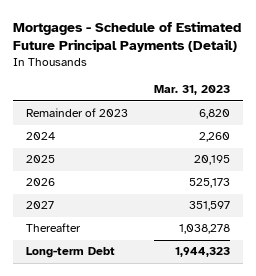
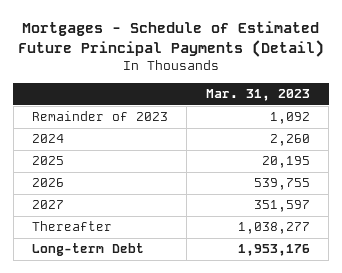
[199,109,231,120] 6,820 -> [269,112,310,125] 1,092
[189,178,231,189] 525,173 -> [253,178,310,191] 539,755
[179,224,231,235] 1,038,278 -> [237,222,310,235] 1,038,277
[175,247,231,258] 1,944,323 -> [237,244,310,257] 1,953,176

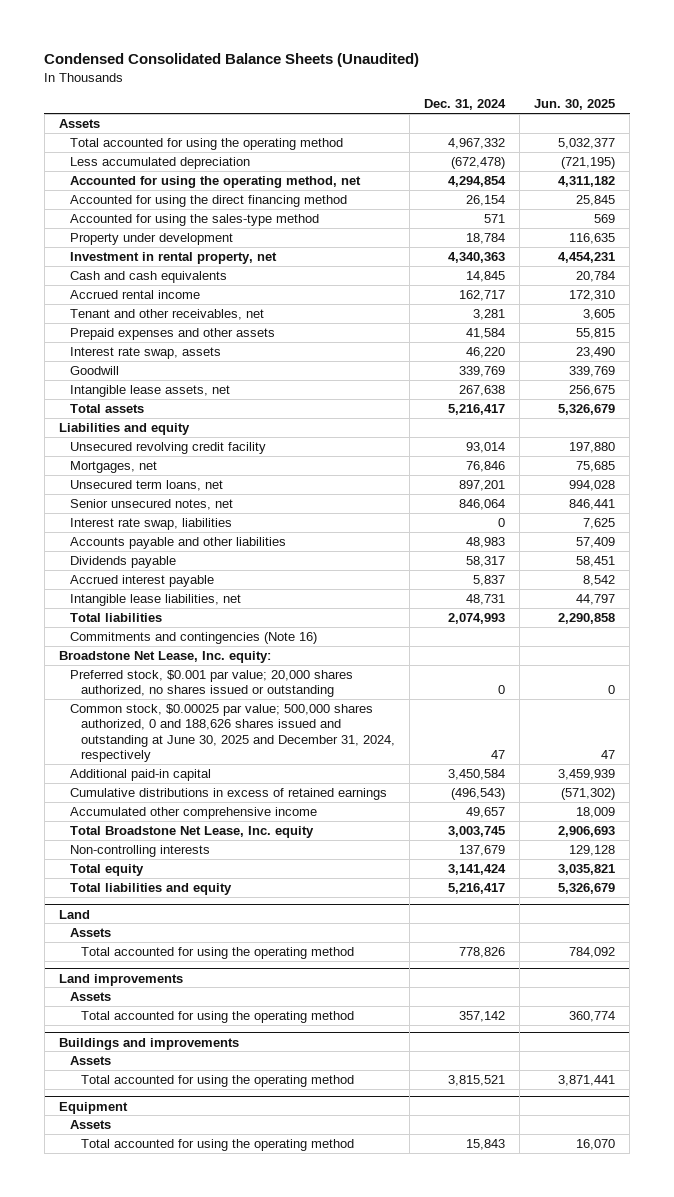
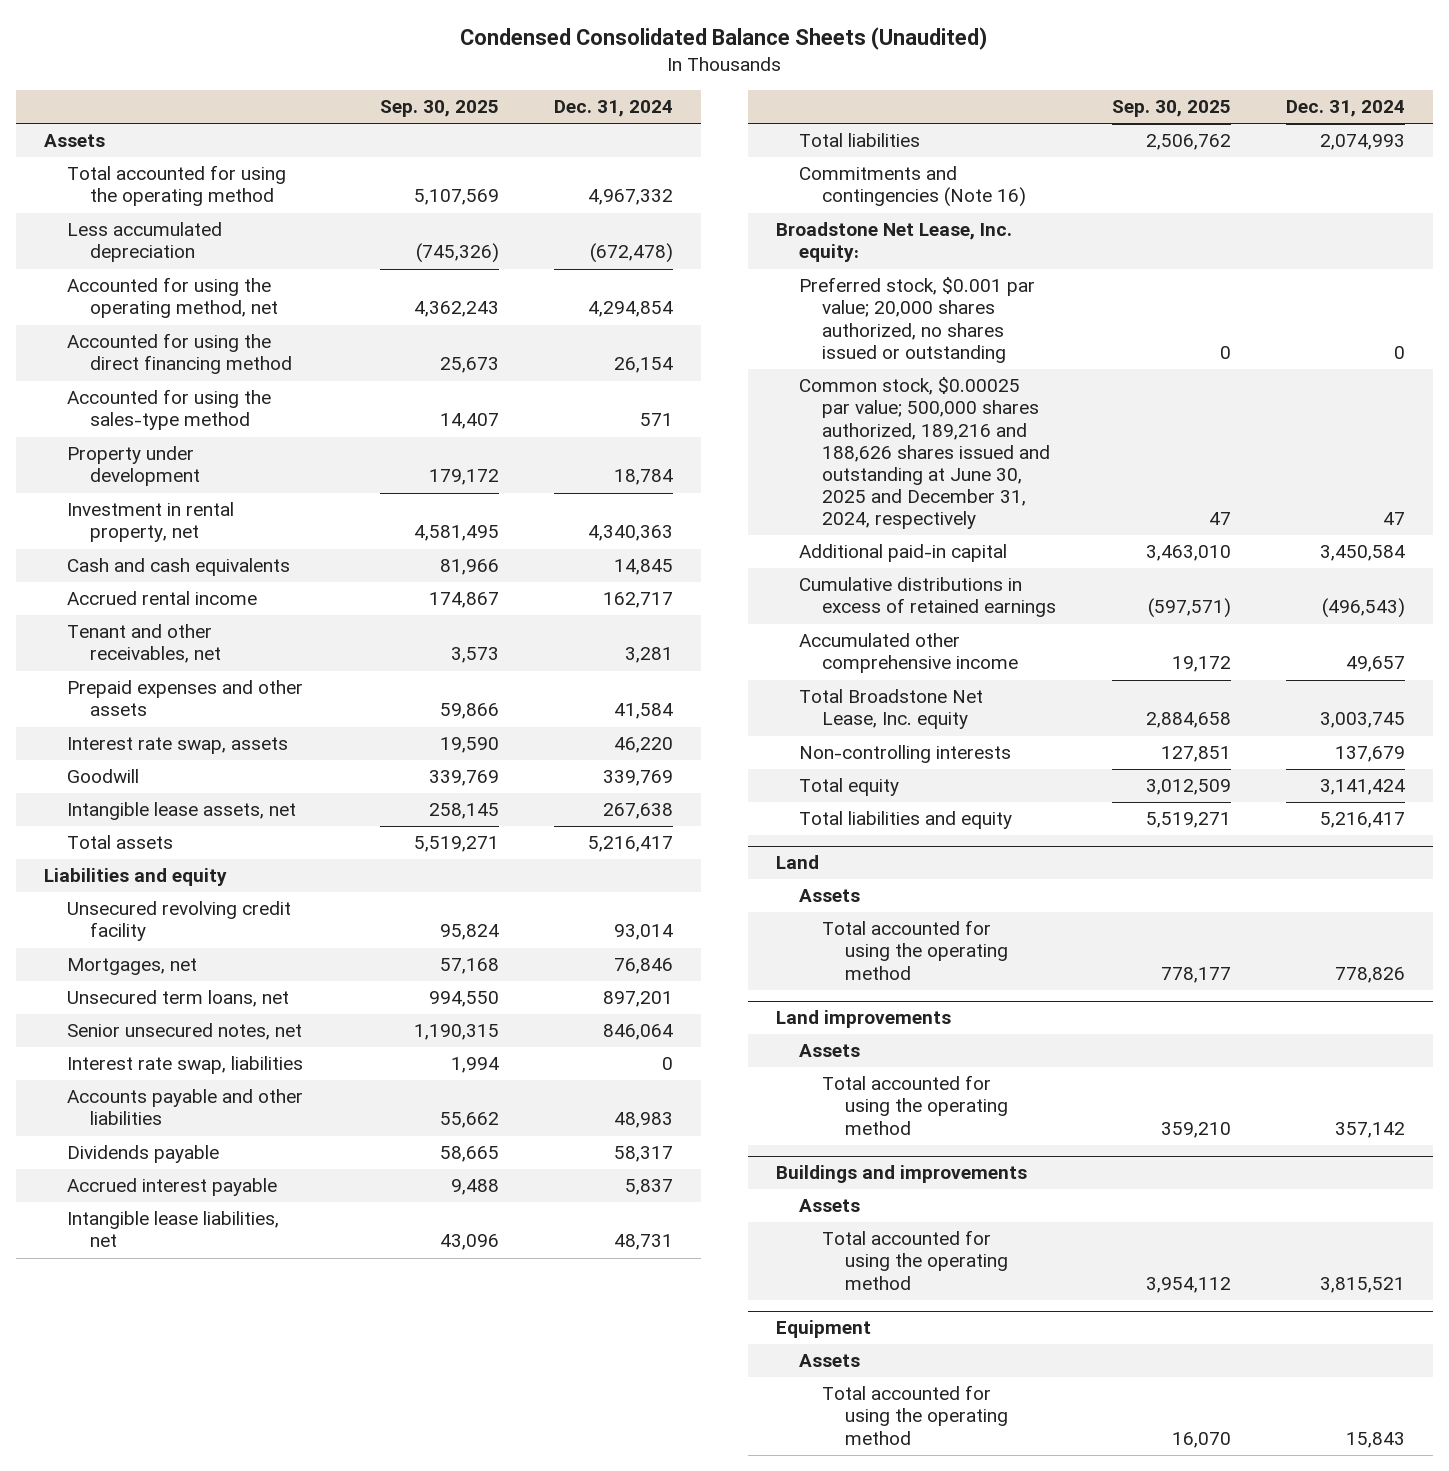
[534,99,616,111] Jun. 30, 2025 -> none
none -> [379,100,499,118] Sep. 30, 2025
[69,703,395,763] Common stock, $0.00025 par value; 500,000 shares authorized, 0 and 188,626 shares issued and outstanding at June 30, 2025 and December 31, 2024, respectively -> [798,377,1051,529] Common stock, $0.00025 par value; 500,000 shares authorized, 189,216 and 188,626 shares issued and outstanding at June 30, 2025 and December 31, 2024, respectively

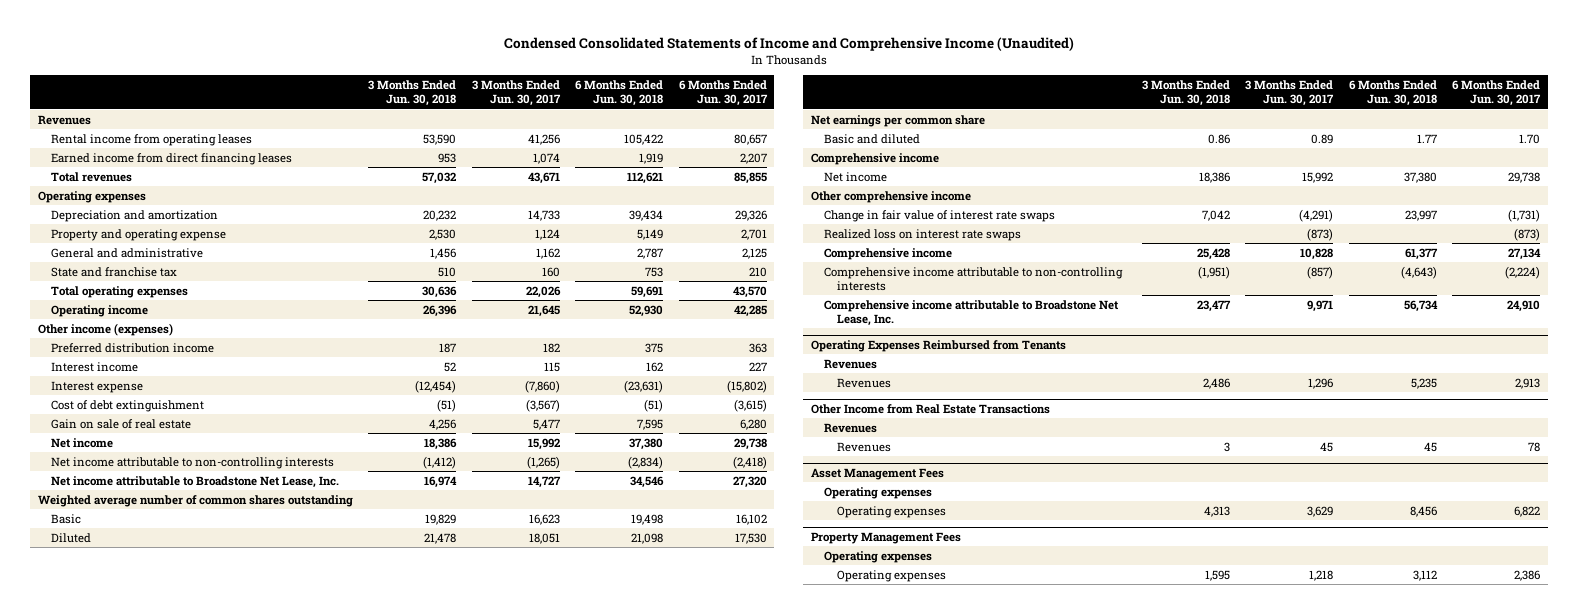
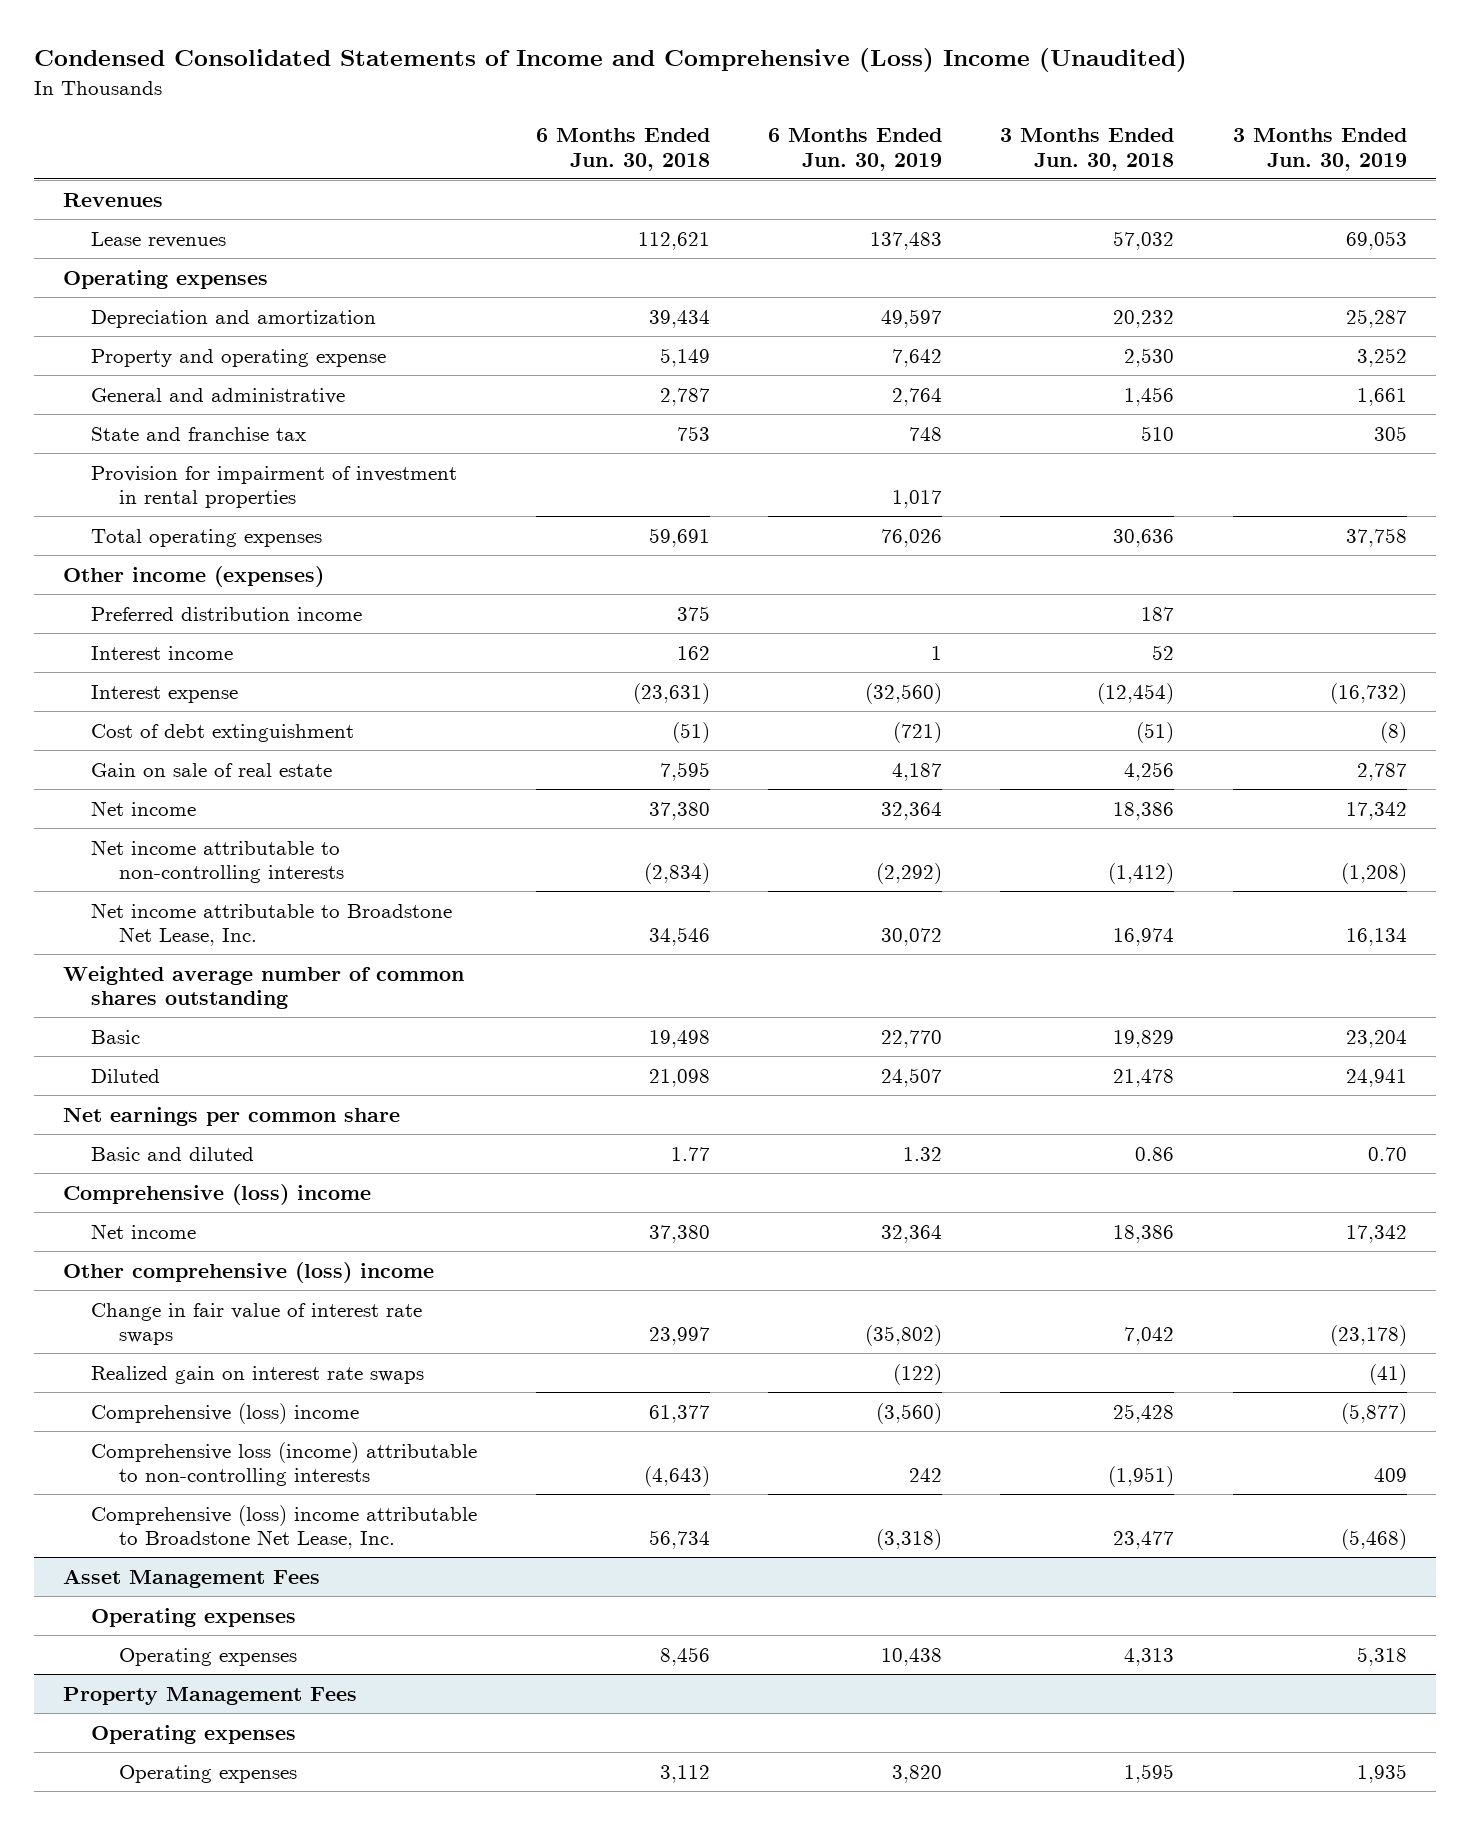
[503,36,1074,51] Condensed Consolidated Statements of Income and Comprehensive Income (Unaudited) -> [33,48,1187,73] Condensed Consolidated Statements of Income and Comprehensive (Loss) Income (Unaudited)
[471,79,561,107] 3 Months Ended Jun. 30, 2017 -> none
[678,79,768,107] 6 Months Ended Jun. 30, 2017 -> none
none -> [767,128,942,171] 6 Months Ended Jun. 30, 2019
none -> [1232,128,1407,171] 3 Months Ended Jun. 30, 2019
[50,133,252,146] Rental income from operating leases -> none
[50,152,292,165] Earned income from direct financing leases -> none
[50,171,132,182] Total revenues -> [91,231,227,248] Lease revenues
none -> [91,465,458,509] Provision for impairment of investment in rental properties
[50,304,148,317] Operating income -> none
[811,152,940,165] Comprehensive income -> [63,1183,372,1205] Comprehensive (loss) income
[811,190,972,203] Other comprehensive income -> [63,1261,435,1283] Other comprehensive (loss) income
[811,339,1067,352] Operating Expenses Reimbursed from Tenants -> none
[824,358,878,369] Revenues -> none
[837,377,892,388] Revenues -> none
[811,403,1051,414] Other Income from Real Estate Transactions -> none
[824,422,878,433] Revenues -> none
[837,441,892,452] Revenues -> none
[824,228,1022,241] Realized loss on interest rate swaps -> [91,1365,425,1384] Realized gain on interest rate swaps
[824,247,953,260] Comprehensive income -> [91,1402,360,1424] Comprehensive (loss) income
[824,266,1124,291] Comprehensive income attributable to non-controlling interests -> [91,1441,478,1487] Comprehensive loss (income) attributable to non-controlling interests
[824,299,1120,326] Comprehensive income attributable to Broadstone Net Lease, Inc. -> [91,1504,478,1550] Comprehensive (loss) income attributable to Broadstone Net Lease, Inc.

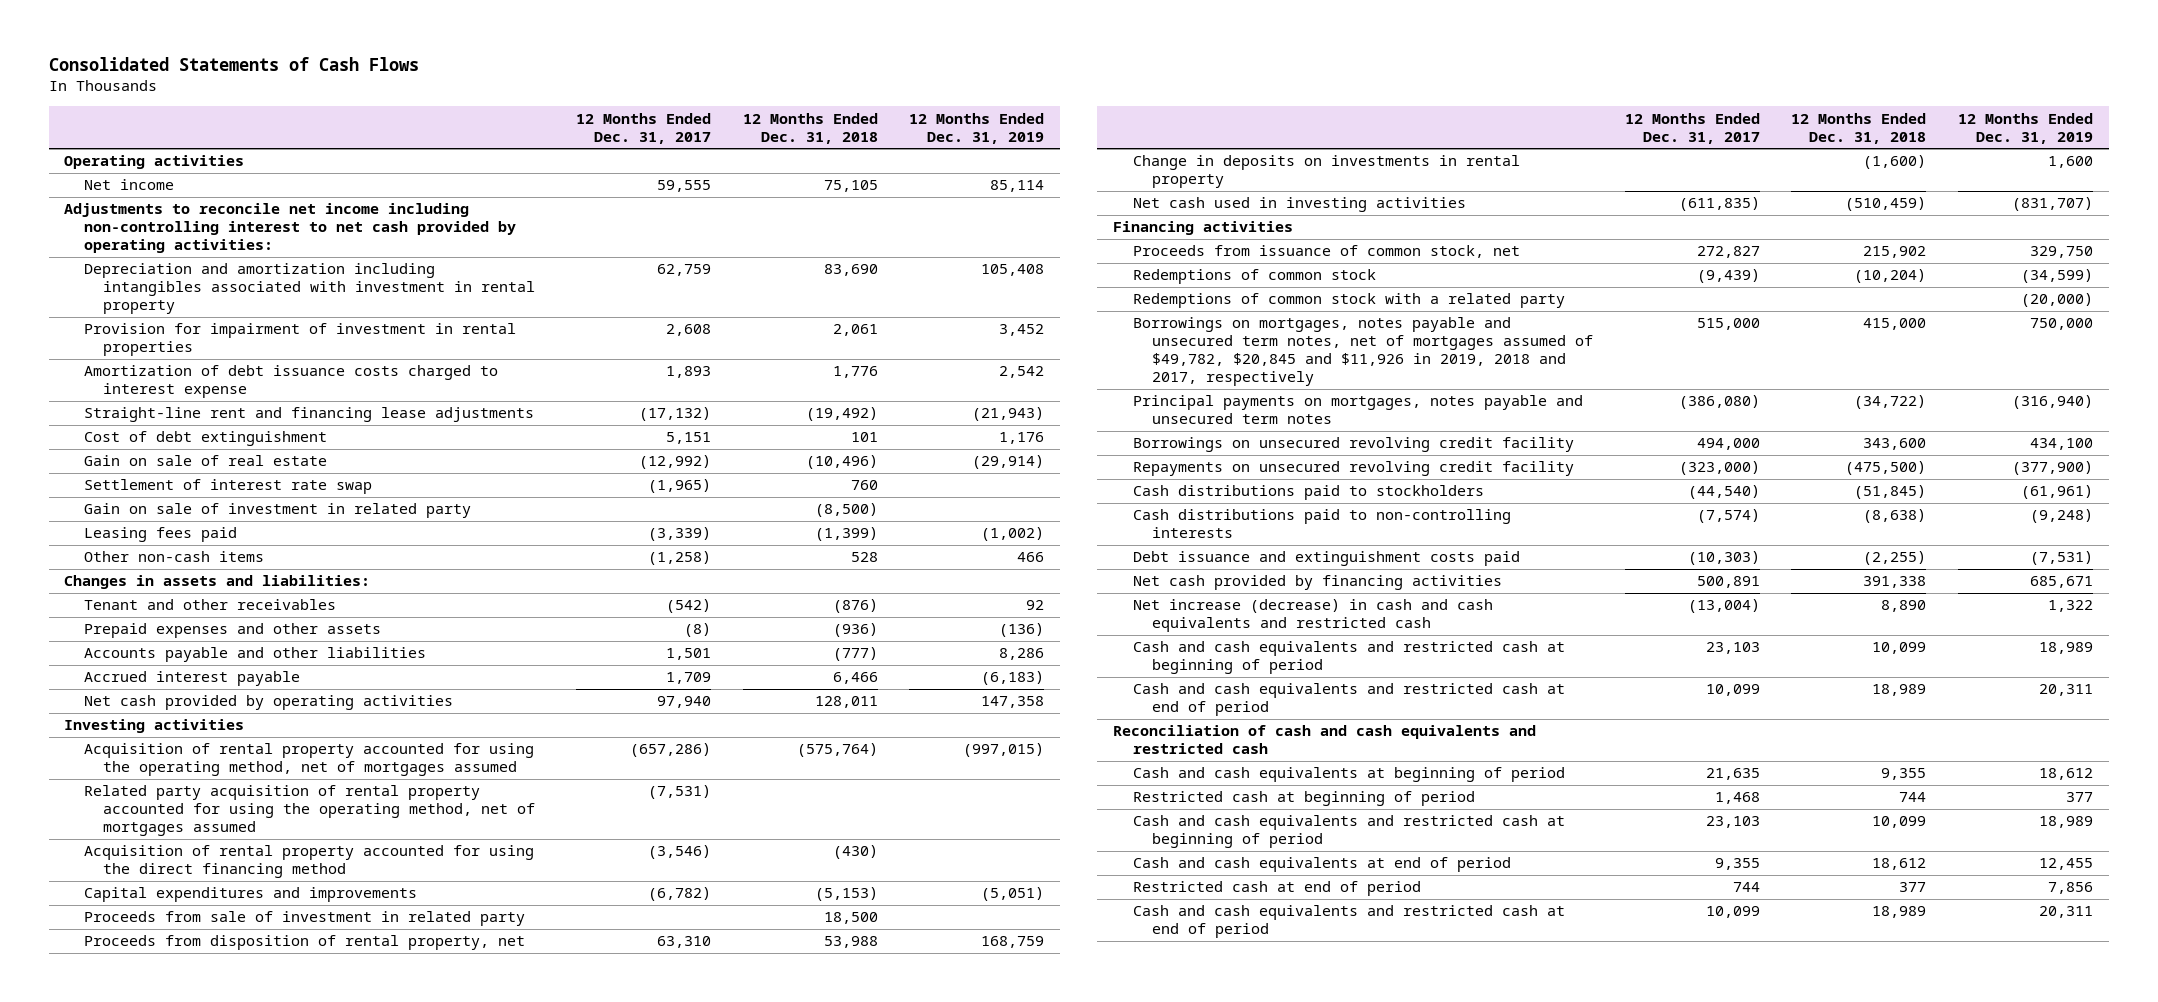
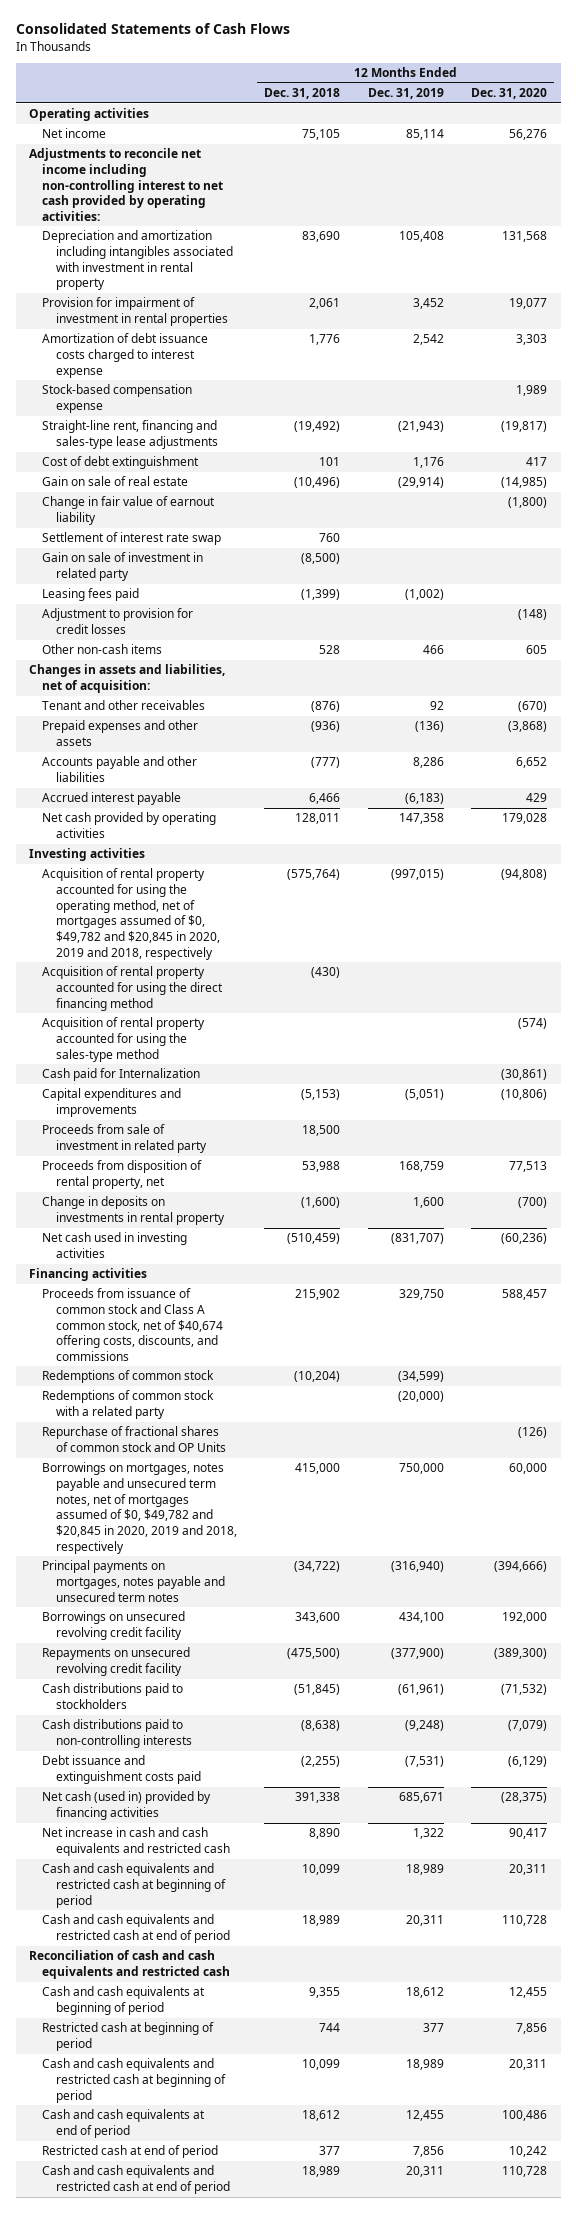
[576,112,712,144] 12 Months Ended Dec. 31, 2017 -> none
none -> [471,87,548,99] Dec. 31, 2020
none -> [42,384,193,413] Stock-based compensation expense
[83,407,534,423] Straight-line rent and financing lease adjustments -> [42,420,218,449] Straight-line rent, financing and sales-type lease adjustments
none -> [42,496,216,525] Change in fair value of earnout liability
none -> [42,608,194,634] Adjustment to provision for credit losses
[64,575,371,590] Changes in assets and liabilities: -> [29,664,226,693] Changes in assets and liabilities, net of acquisition:
[83,785,536,837] Related party acquisition of rental property accounted for using the operating method, net of mortgages assumed -> none
[83,743,534,777] Acquisition of rental property accounted for using the operating method, net of mortgages assumed -> [42,868,220,960] Acquisition of rental property accounted for using the operating method, net of mortgages assumed of $0, $49,782 and $20,845 in 2020, 2019 and 2018, respectively
none -> [42,1017,206,1062] Acquisition of rental property accounted for using the sales-type method
none -> [42,1068,201,1082] Cash paid for Internalization
[1132,245,1520,259] Proceeds from issuance of common stock, net -> [42,1288,223,1361] Proceeds from issuance of common stock and Class A common stock, net of $40,674 offering costs, discounts, and commissions
none -> [42,1426,226,1452] Repurchase of fractional shares of common stock and OP Units
[1132,317,1594,386] Borrowings on mortgages, notes payable and unsecured term notes, net of mortgages assumed of $49,782, $20,845 and $11,926 in 2019, 2018 and 2017, respectively -> [42,1462,237,1554] Borrowings on mortgages, notes payable and unsecured term notes, net of mortgages assumed of $0, $49,782 and $20,845 in 2020, 2019 and 2018, respectively
[1132,575,1502,591] Net cash provided by financing activities -> [42,1791,212,1820] Net cash (used in) provided by financing activities
[1132,599,1493,633] Net increase (decrease) in cash and cash equivalents and restricted cash -> [42,1827,230,1856] Net increase in cash and cash equivalents and restricted cash

